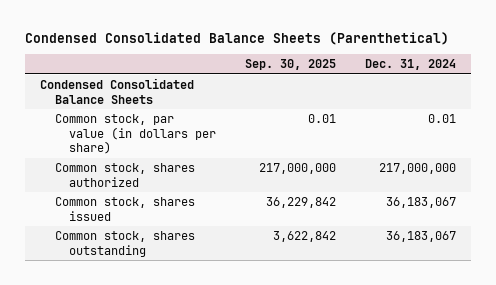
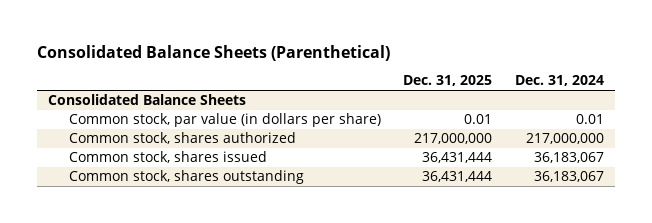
[25,31,450,45] Condensed Consolidated Balance Sheets (Parenthetical) -> [36,44,390,61] Consolidated Balance Sheets (Parenthetical)
[245,59,337,71] Sep. 30, 2025 -> none
none -> [403,75,493,87] Dec. 31, 2025
[39,78,194,104] Condensed Consolidated Balance Sheets -> [48,94,247,106] Consolidated Balance Sheets

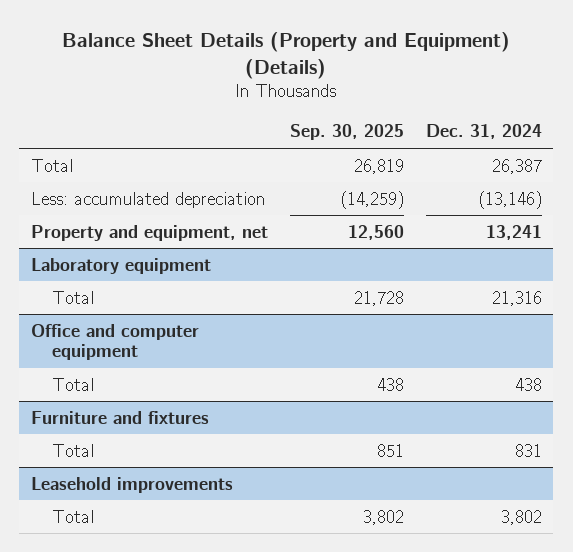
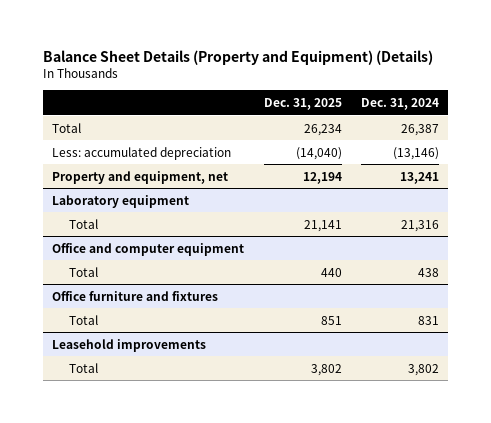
[289,124,404,141] Sep. 30, 2025 -> none
none -> [263,97,342,110] Dec. 31, 2025
[30,410,209,424] Furniture and fixtures -> [52,290,219,301] Office furniture and fixtures

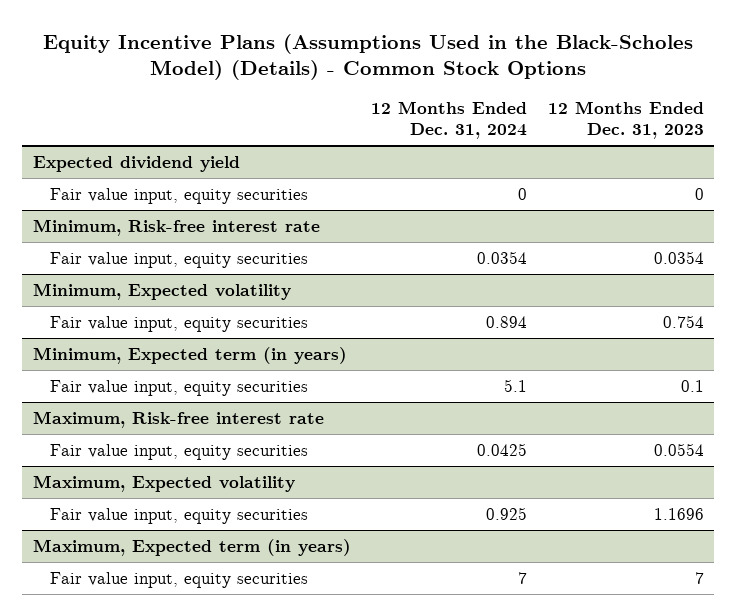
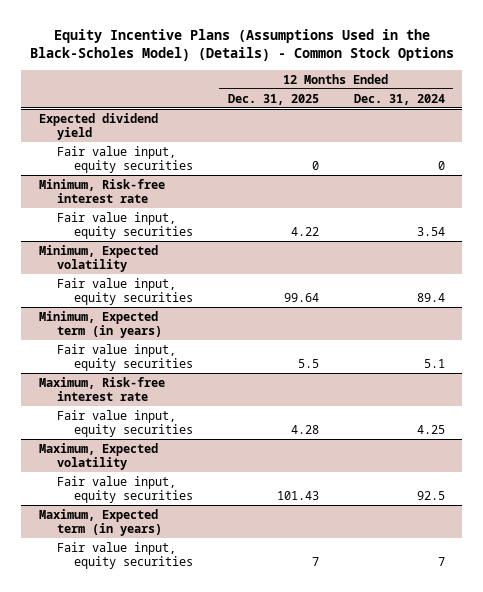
[547,101,704,140] 12 Months Ended Dec. 31, 2023 -> none
none -> [228,93,320,105] Dec. 31, 2025
[477,250,528,264] 0.0354 -> [416,226,445,236] 3.54
[486,315,528,328] 0.894 -> [416,292,445,302] 89.4
[477,442,528,456] 0.0425 -> [416,424,445,434] 4.25
[486,506,528,520] 0.925 -> [416,490,445,500] 92.5

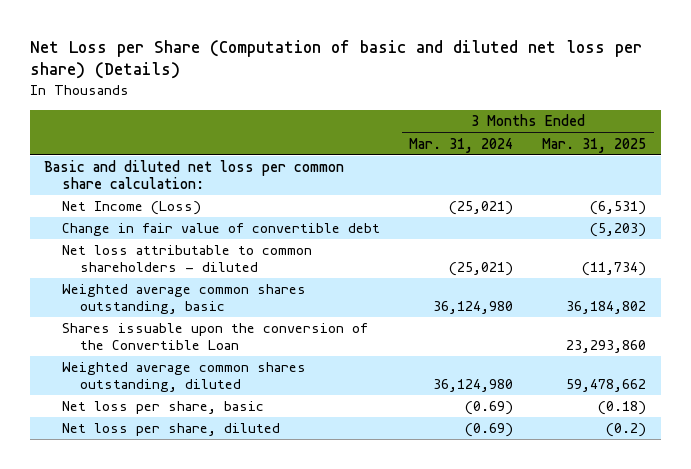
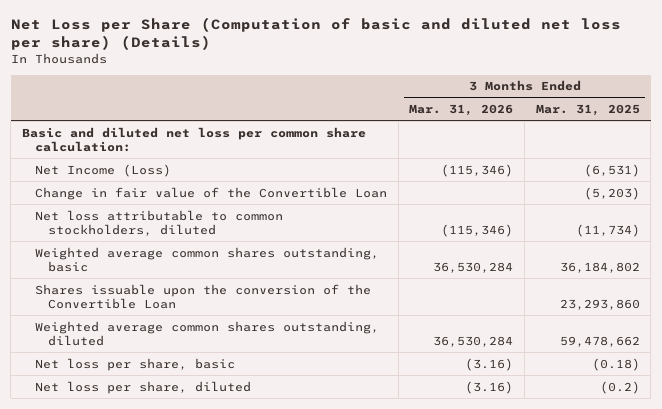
[409,137,514,153] Mar. 31, 2024 -> none
none -> [409,104,514,117] Mar. 31, 2026
[62,223,381,237] Change in fair value of convertible debt -> [35,186,388,200] Change in fair value of the Convertible Loan
[62,245,313,273] Net loss attributable to common shareholders - diluted -> [35,209,284,236] Net loss attributable to common stockholders, diluted

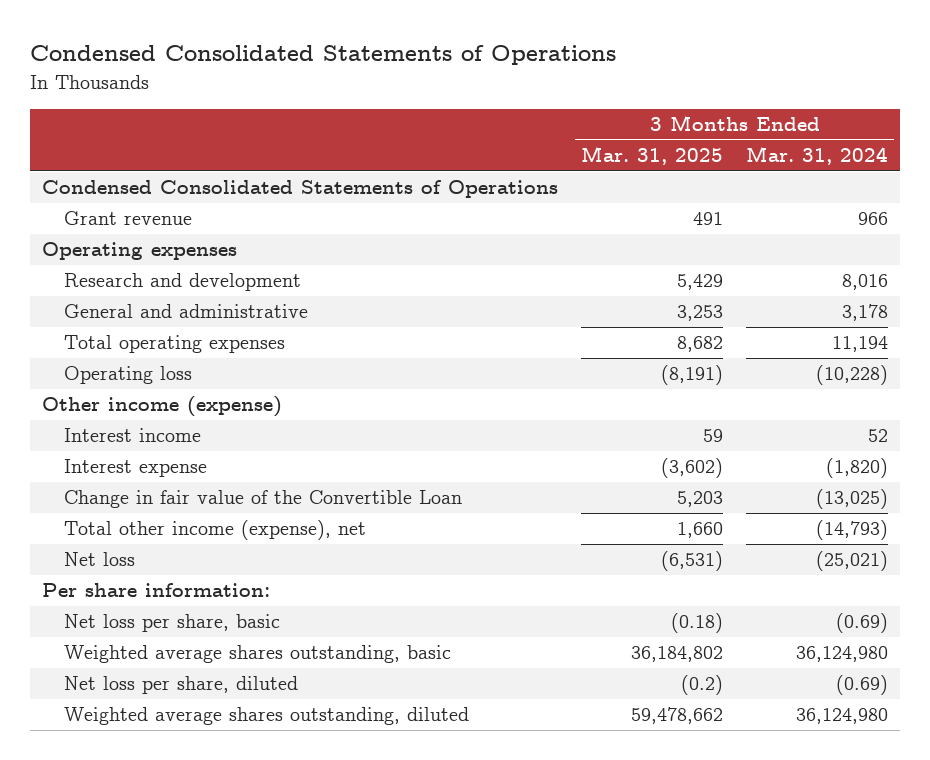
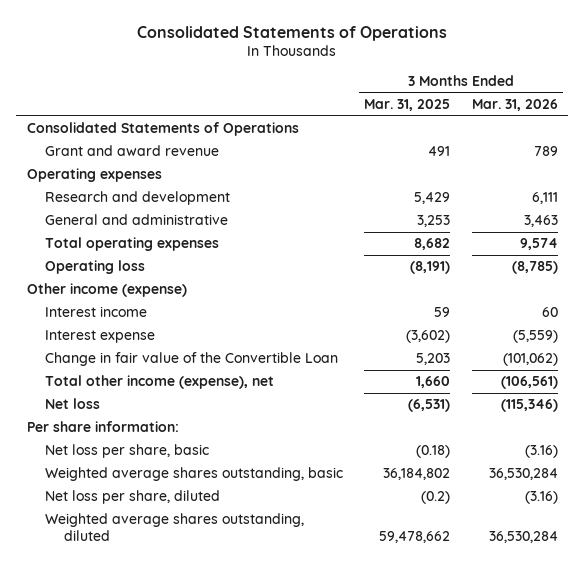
[30,45,617,66] Condensed Consolidated Statements of Operations -> [137,25,448,41] Consolidated Statements of Operations
[746,146,889,166] Mar. 31, 2024 -> none
none -> [471,99,558,112] Mar. 31, 2026
[42,180,559,199] Condensed Consolidated Statements of Operations -> [26,122,299,137] Consolidated Statements of Operations
[64,211,193,226] Grant revenue -> [45,145,220,157] Grant and award revenue

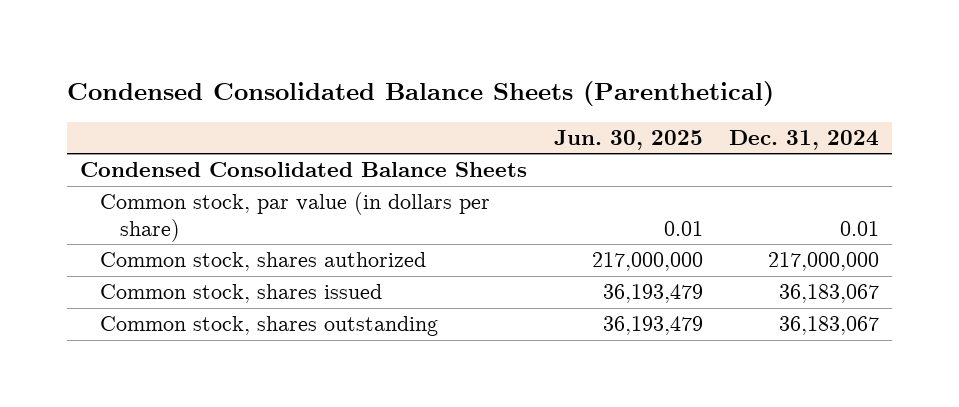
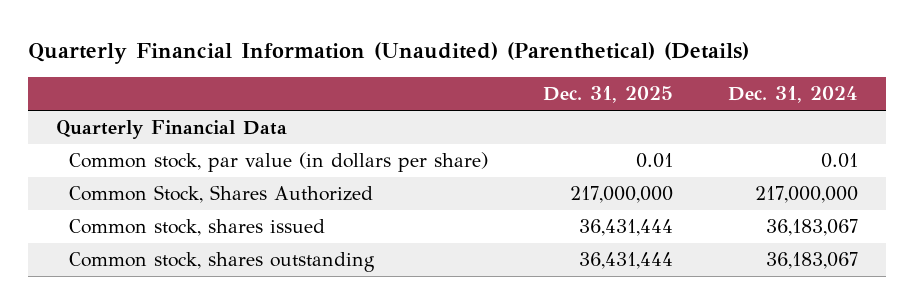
[66,81,774,107] Condensed Consolidated Balance Sheets (Parenthetical) -> [28,42,750,65] Quarterly Financial Information (Unaudited) (Parenthetical) (Details)
[553,129,703,150] Jun. 30, 2025 -> none
none -> [543,86,674,104] Dec. 31, 2025
[80,162,528,178] Condensed Consolidated Balance Sheets -> none
none -> [55,120,287,140] Quarterly Financial Data
[99,252,426,272] Common stock, shares authorized -> [69,185,374,204] Common Stock, Shares Authorized

